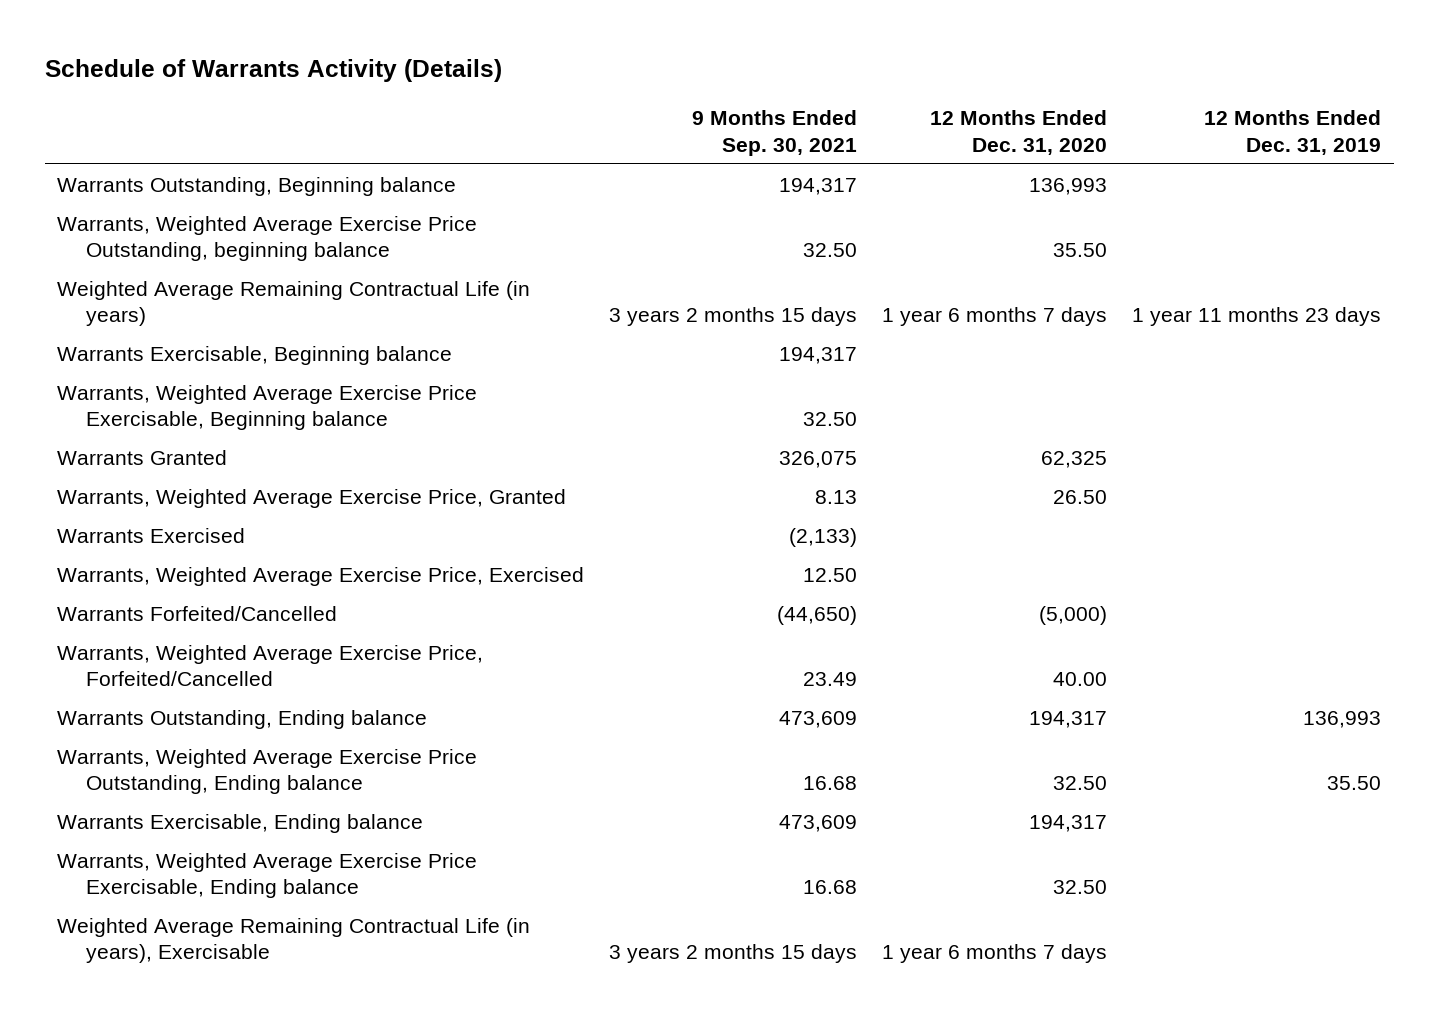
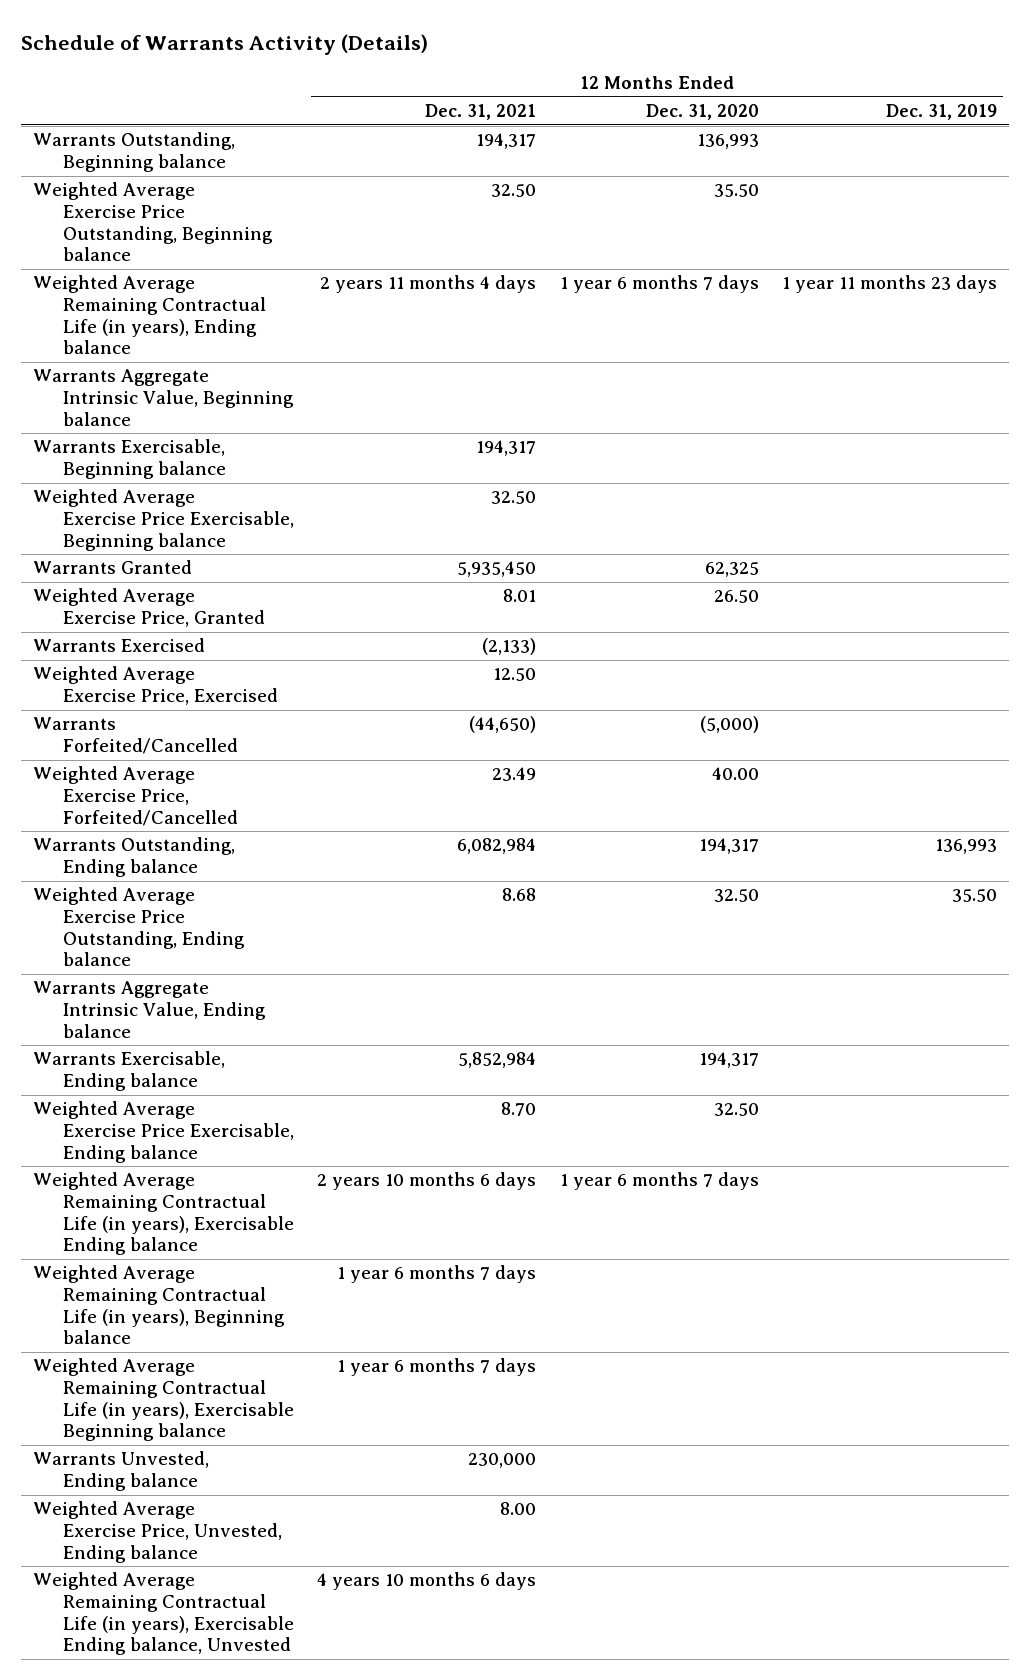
[692,110,858,156] 9 Months Ended Sep. 30, 2021 -> none
none -> [425,104,537,121] Dec. 31, 2021
[57,215,478,262] Warrants, Weighted Average Exercise Price Outstanding, beginning balance -> [32,182,273,262] Weighted Average Exercise Price Outstanding, Beginning balance
[57,280,531,327] Weighted Average Remaining Contractual Life (in years) -> [32,275,266,355] Weighted Average Remaining Contractual Life (in years), Ending balance
none -> [32,369,294,426] Warrants Aggregate Intrinsic Value, Beginning balance
[57,384,478,431] Warrants, Weighted Average Exercise Price Exercisable, Beginning balance -> [32,489,294,551] Weighted Average Exercise Price Exercisable, Beginning balance
[57,488,567,508] Warrants, Weighted Average Exercise Price, Granted -> [32,588,265,628] Weighted Average Exercise Price, Granted
[57,566,585,586] Warrants, Weighted Average Exercise Price, Exercised -> [32,666,278,706] Weighted Average Exercise Price, Exercised
[57,644,484,687] Warrants, Weighted Average Exercise Price, Forfeited/Cancelled -> [32,766,238,826] Weighted Average Exercise Price, Forfeited/Cancelled
[57,748,478,795] Warrants, Weighted Average Exercise Price Outstanding, Ending balance -> [32,887,245,967] Weighted Average Exercise Price Outstanding, Ending balance
none -> [32,981,266,1038] Warrants Aggregate Intrinsic Value, Ending balance
[57,852,478,899] Warrants, Weighted Average Exercise Price Exercisable, Ending balance -> [32,1101,294,1163] Weighted Average Exercise Price Exercisable, Ending balance
[57,917,531,964] Weighted Average Remaining Contractual Life (in years), Exercisable -> [32,1172,294,1256] Weighted Average Remaining Contractual Life (in years), Exercisable Ending balance
none -> [32,1265,285,1345] Weighted Average Remaining Contractual Life (in years), Beginning balance
none -> [32,1358,294,1442] Weighted Average Remaining Contractual Life (in years), Exercisable Beginning balance
none -> [32,1451,209,1492] Warrants Unvested, Ending balance
none -> [32,1501,282,1563] Weighted Average Exercise Price, Unvested, Ending balance
none -> [32,1572,294,1656] Weighted Average Remaining Contractual Life (in years), Exercisable Ending balance, Unvested

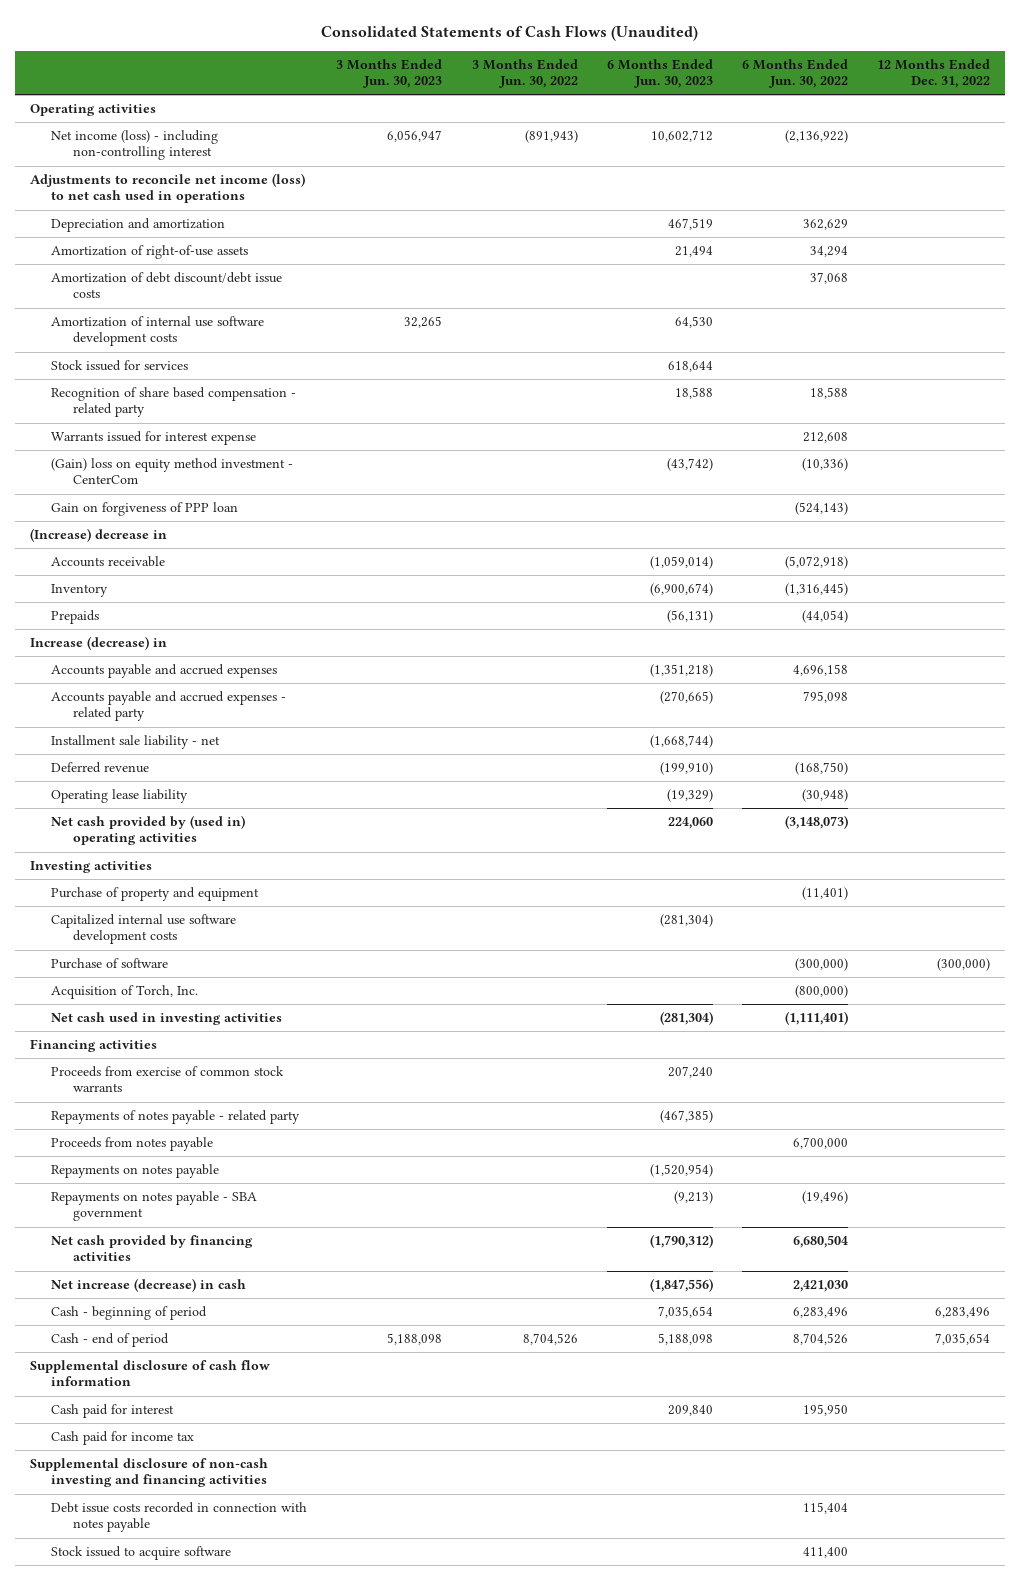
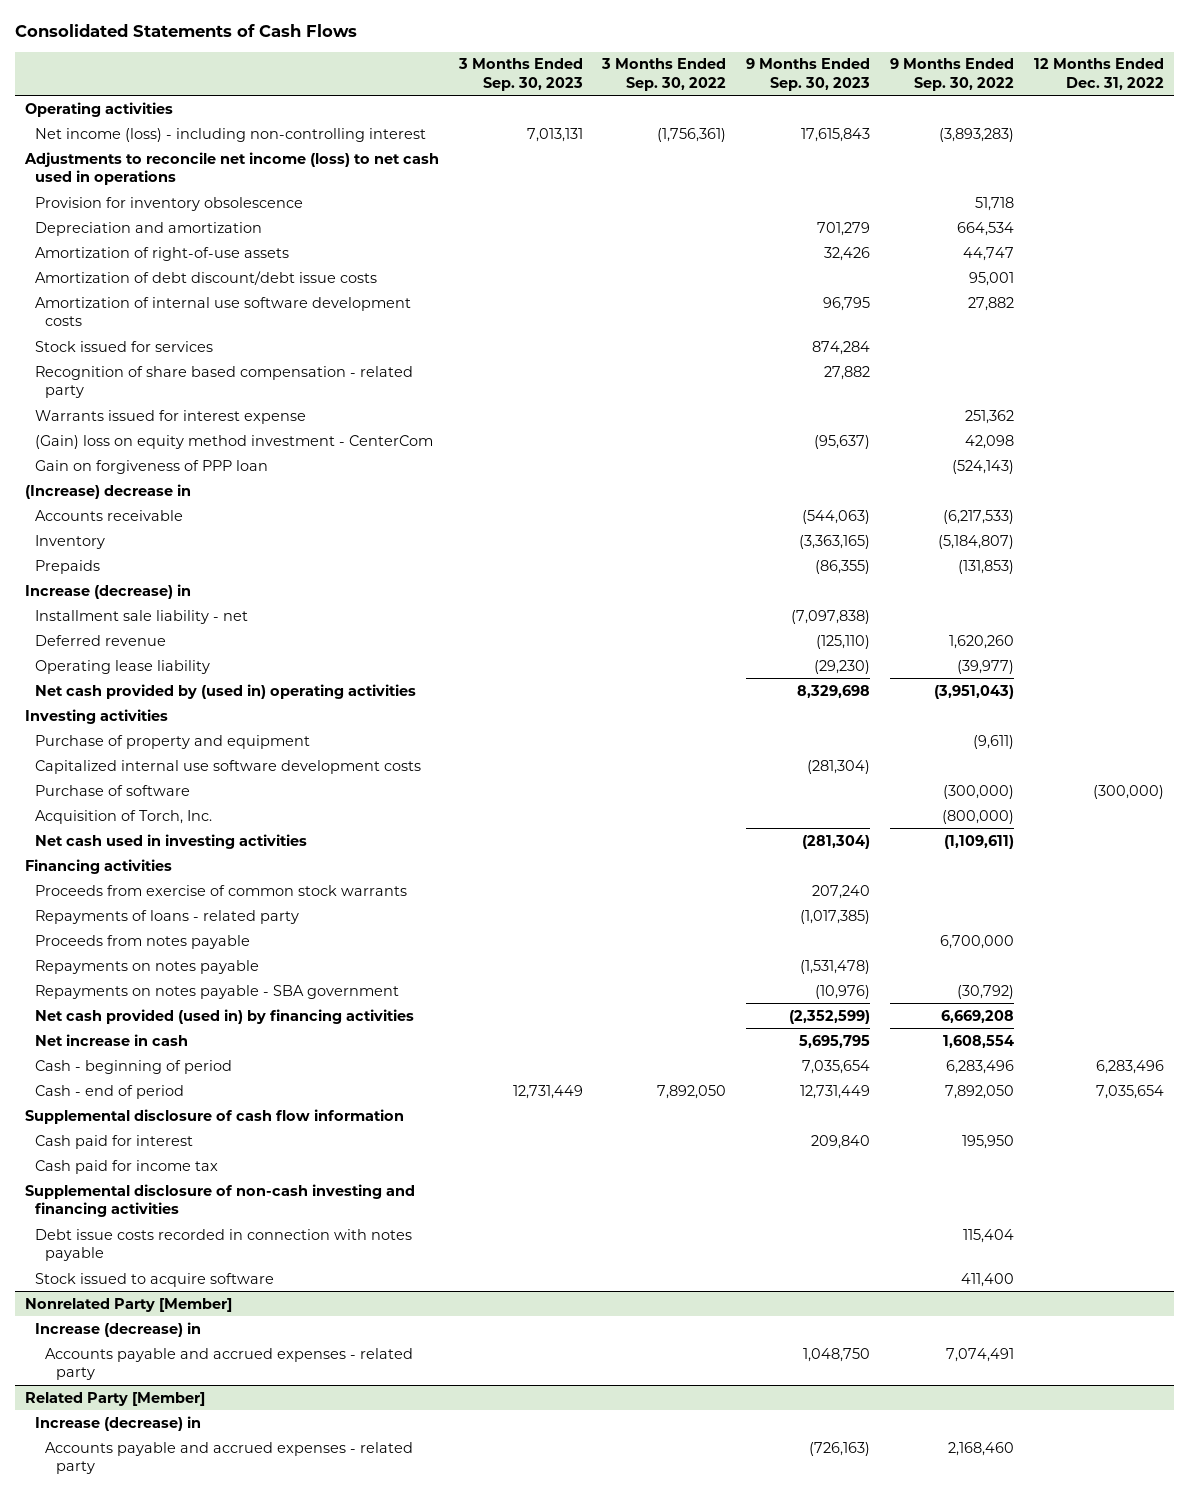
[320,24,698,41] Consolidated Statements of Cash Flows (Unaudited) -> [14,24,357,38] Consolidated Statements of Cash Flows
[336,58,443,89] 3 Months Ended Jun. 30, 2023 -> none
[471,58,578,89] 3 Months Ended Jun. 30, 2022 -> none
[606,58,713,89] 6 Months Ended Jun. 30, 2023 -> none
[741,58,848,89] 6 Months Ended Jun. 30, 2022 -> none
none -> [457,58,583,91] 3 Months Ended Sep. 30, 2023
none -> [601,58,727,91] 3 Months Ended Sep. 30, 2022
none -> [746,58,871,91] 9 Months Ended Sep. 30, 2023
none -> [890,58,1015,91] 9 Months Ended Sep. 30, 2022
none -> [35,196,304,211] Provision for inventory obsolescence
[51,664,278,679] Accounts payable and accrued expenses -> none
[51,691,287,722] Accounts payable and accrued expenses - related party -> none
[51,1110,301,1125] Repayments of notes payable - related party -> [35,909,300,924] Repayments of loans - related party
[51,1235,254,1262] Net cash provided by financing activities -> [35,1008,415,1024] Net cash provided (used in) by financing activities
[51,1278,247,1293] Net increase (decrease) in cash -> [35,1033,189,1046] Net increase in cash
none -> [24,1297,232,1312] Nonrelated Party [Member]
none -> [35,1321,202,1337] Increase (decrease) in
none -> [45,1347,414,1380] Accounts payable and accrued expenses - related party
none -> [24,1391,205,1406] Related Party [Member]
none -> [35,1415,202,1431] Increase (decrease) in
none -> [45,1441,414,1474] Accounts payable and accrued expenses - related party

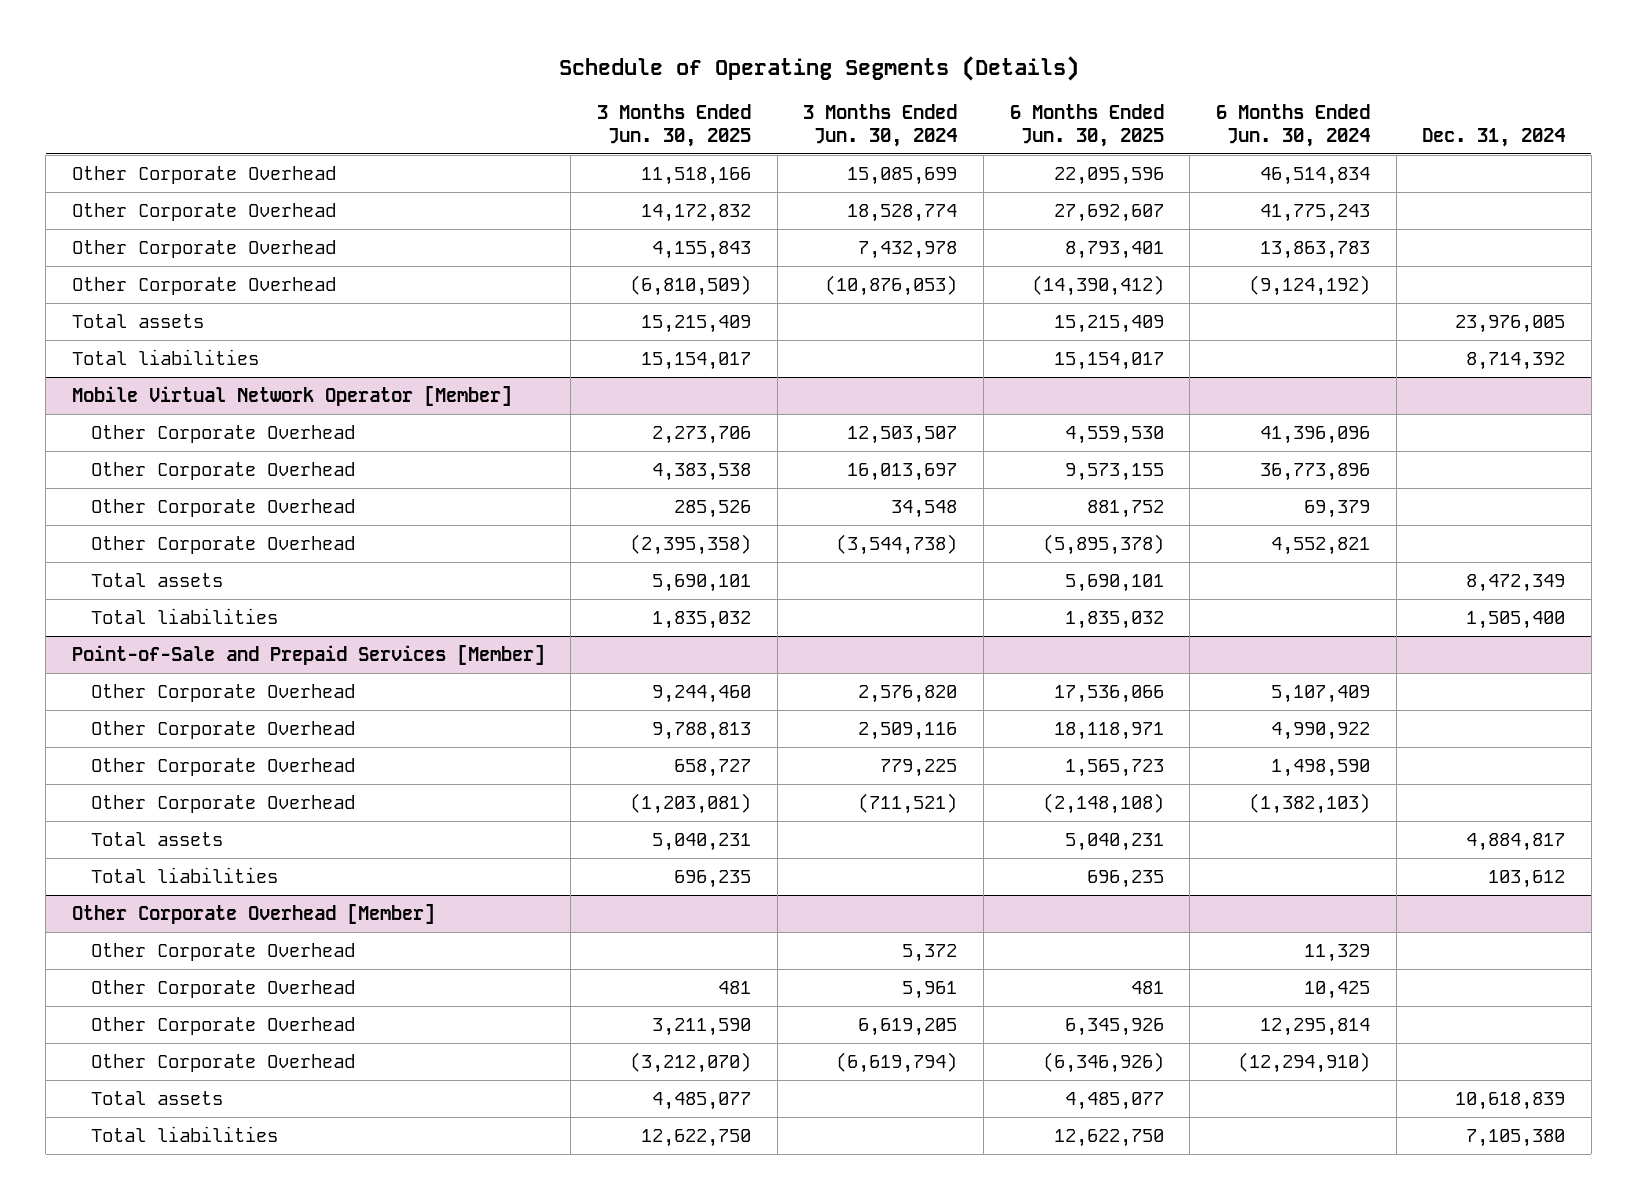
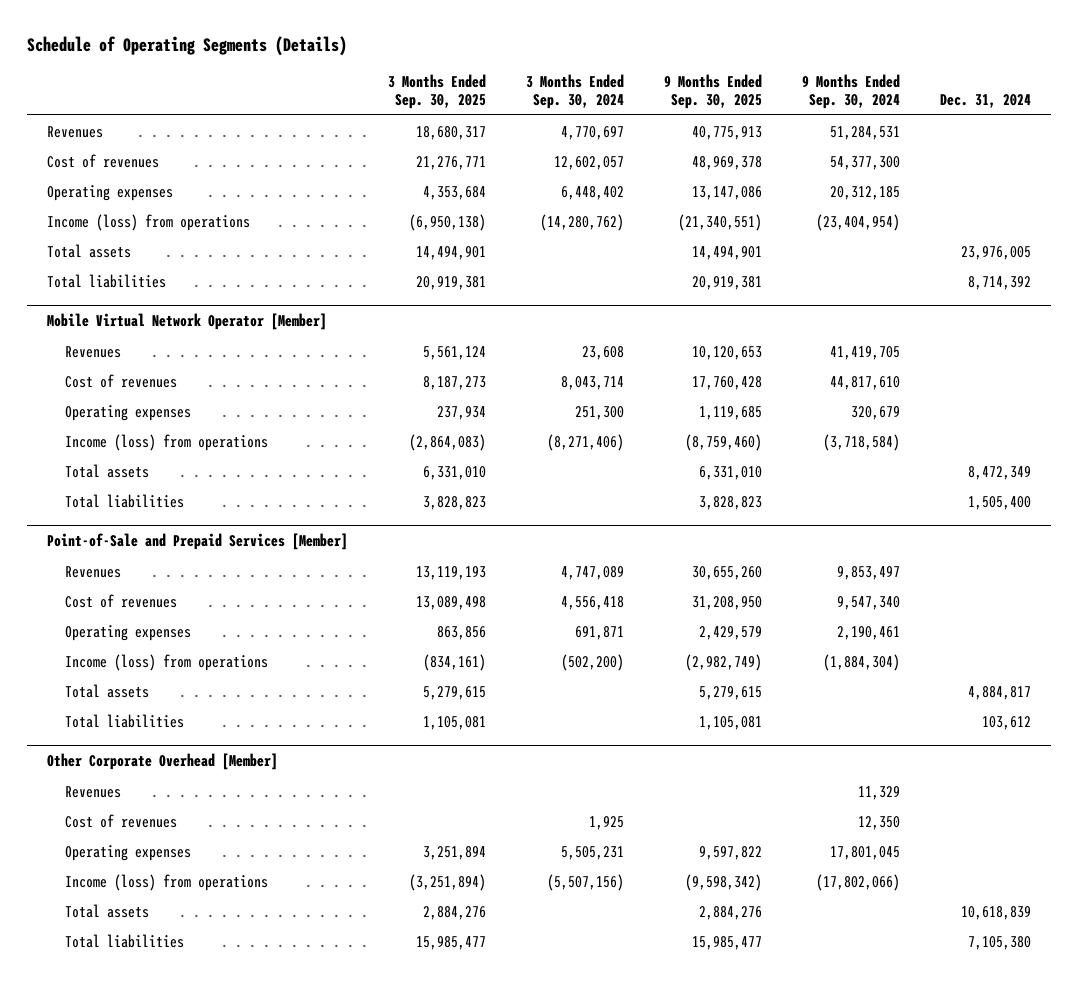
[597,103,752,148] 3 Months Ended Jun. 30, 2025 -> none
[803,103,958,148] 3 Months Ended Jun. 30, 2024 -> none
[1009,103,1164,148] 6 Months Ended Jun. 30, 2025 -> none
[1216,103,1371,148] 6 Months Ended Jun. 30, 2024 -> none
none -> [387,73,486,110] 3 Months Ended Sep. 30, 2025
none -> [525,73,624,110] 3 Months Ended Sep. 30, 2024
none -> [663,73,762,110] 9 Months Ended Sep. 30, 2025
none -> [801,73,900,110] 9 Months Ended Sep. 30, 2024
[71,165,336,184] Other Corporate Overhead -> [46,125,103,138] Revenues
[71,202,336,221] Other Corporate Overhead -> [46,153,159,168] Cost of revenues
[71,239,336,258] Other Corporate Overhead -> [46,184,173,201] Operating expenses
[71,276,336,295] Other Corporate Overhead -> [46,213,250,231] Income (loss) from operations
[91,424,356,443] Other Corporate Overhead -> [65,345,122,358] Revenues
[91,461,356,480] Other Corporate Overhead -> [65,373,178,388] Cost of revenues
[91,498,356,517] Other Corporate Overhead -> [65,404,192,421] Operating expenses
[91,535,356,554] Other Corporate Overhead -> [65,433,269,451] Income (loss) from operations
[91,683,356,702] Other Corporate Overhead -> [65,565,122,578] Revenues
[91,720,356,739] Other Corporate Overhead -> [65,593,178,608] Cost of revenues
[91,757,356,776] Other Corporate Overhead -> [65,624,192,641] Operating expenses
[91,794,356,813] Other Corporate Overhead -> [65,653,269,671] Income (loss) from operations
[91,942,356,961] Other Corporate Overhead -> [65,785,122,798] Revenues
[91,979,356,998] Other Corporate Overhead -> [65,813,178,828] Cost of revenues
[91,1016,356,1035] Other Corporate Overhead -> [65,844,192,861] Operating expenses
[91,1053,356,1072] Other Corporate Overhead -> [65,873,269,891] Income (loss) from operations

